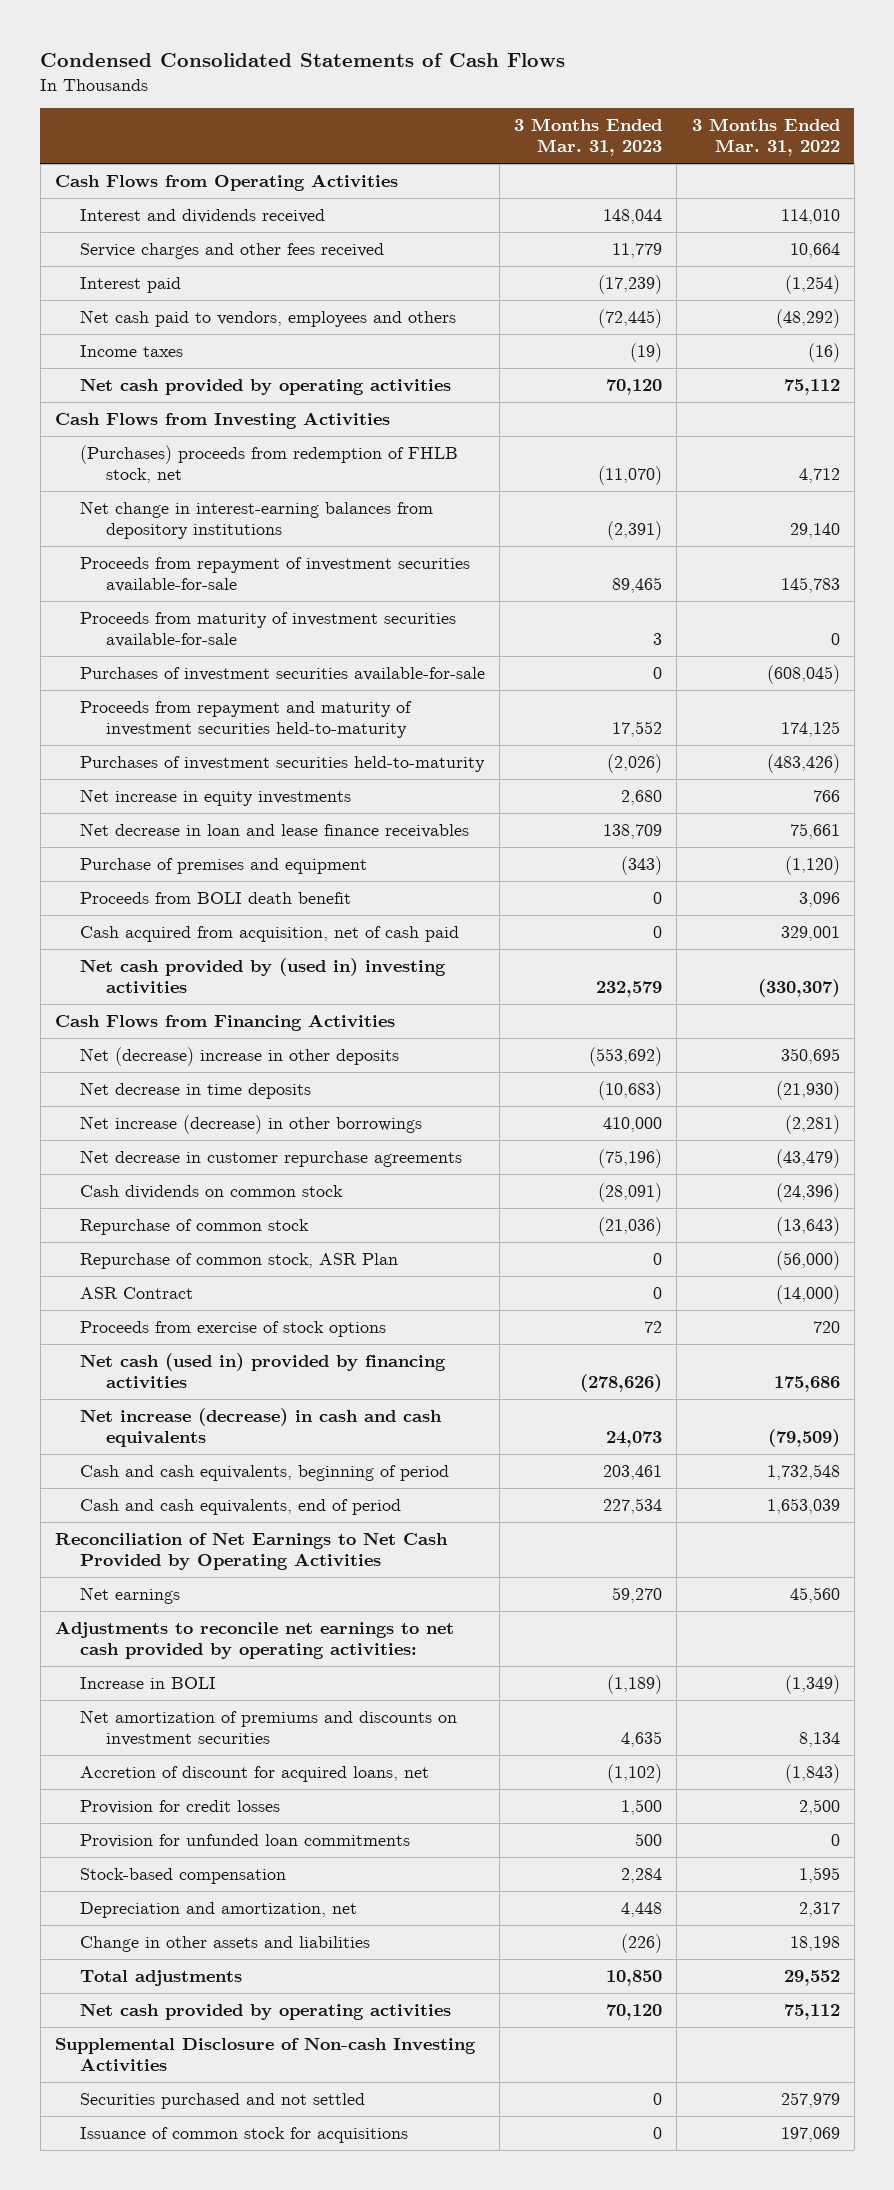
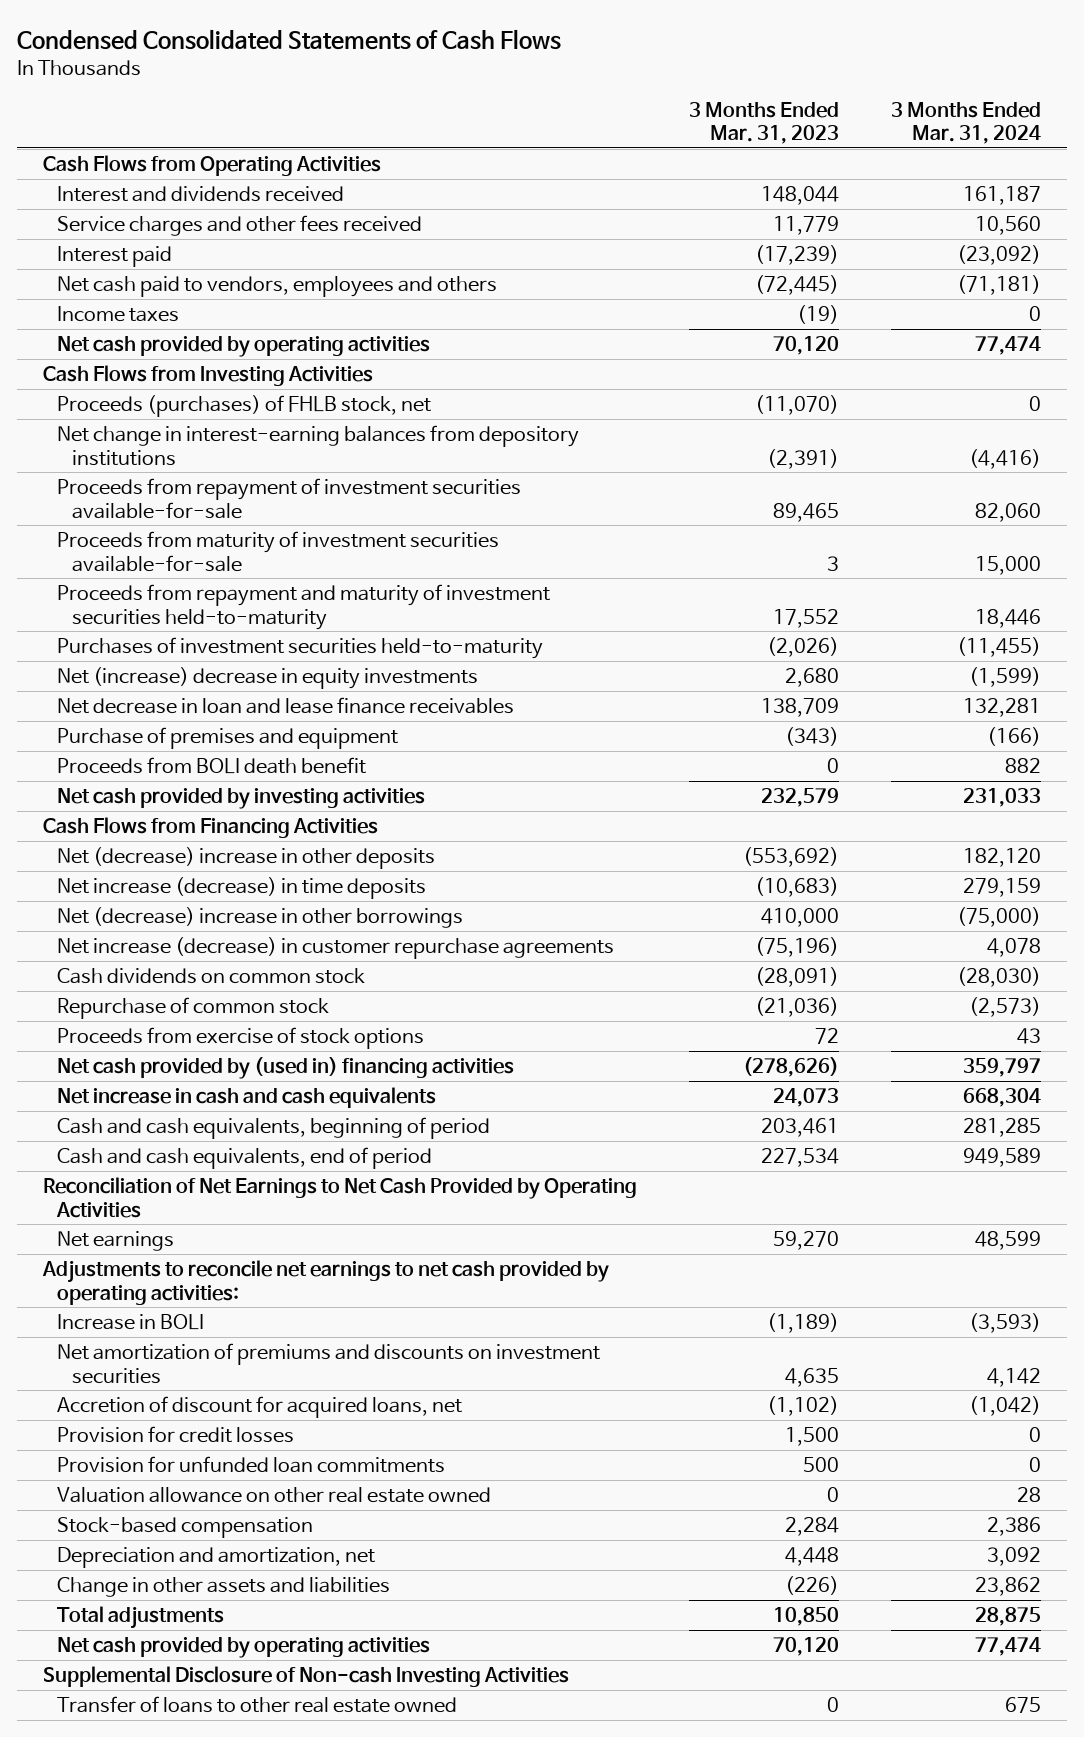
[691,118,840,157] 3 Months Ended Mar. 31, 2022 -> none
none -> [891,101,1042,145] 3 Months Ended Mar. 31, 2024
[80,445,459,484] (Purchases) proceeds from redemption of FHLB stock, net -> [57,395,432,418] Proceeds (purchases) of FHLB stock, net
[80,667,486,682] Purchases of investment securities available-for-sale -> none
[80,789,352,807] Net increase in equity investments -> [57,667,479,690] Net (increase) decrease in equity investments
[80,926,460,943] Cash acquired from acquisition, net of cash paid -> none
[80,958,447,995] Net cash provided by (used in) investing activities -> [57,788,426,810] Net cash provided by investing activities
[80,1082,312,1100] Net decrease in time deposits -> [57,877,427,900] Net increase (decrease) in time deposits
[80,1115,423,1135] Net increase (decrease) in other borrowings -> [57,907,464,929] Net (decrease) increase in other borrowings
[80,1150,463,1168] Net decrease in customer repurchase agreements -> [57,937,615,960] Net increase (decrease) in customer repurchase agreements
[80,1253,399,1270] Repurchase of common stock, ASR Plan -> none
[80,1287,194,1300] ASR Contract -> none
[80,1353,447,1390] Net cash (used in) provided by financing activities -> [57,1057,515,1080] Net cash provided by (used in) financing activities
[80,1408,443,1448] Net increase (decrease) in cash and cash equivalents -> [57,1087,437,1109] Net increase in cash and cash equivalents
none -> [57,1487,492,1504] Valuation allowance on other real estate owned
[80,2093,366,2110] Securities purchased and not settled -> none
[80,2127,409,2144] Issuance of common stock for acquisitions -> none
none -> [57,1696,458,1714] Transfer of loans to other real estate owned

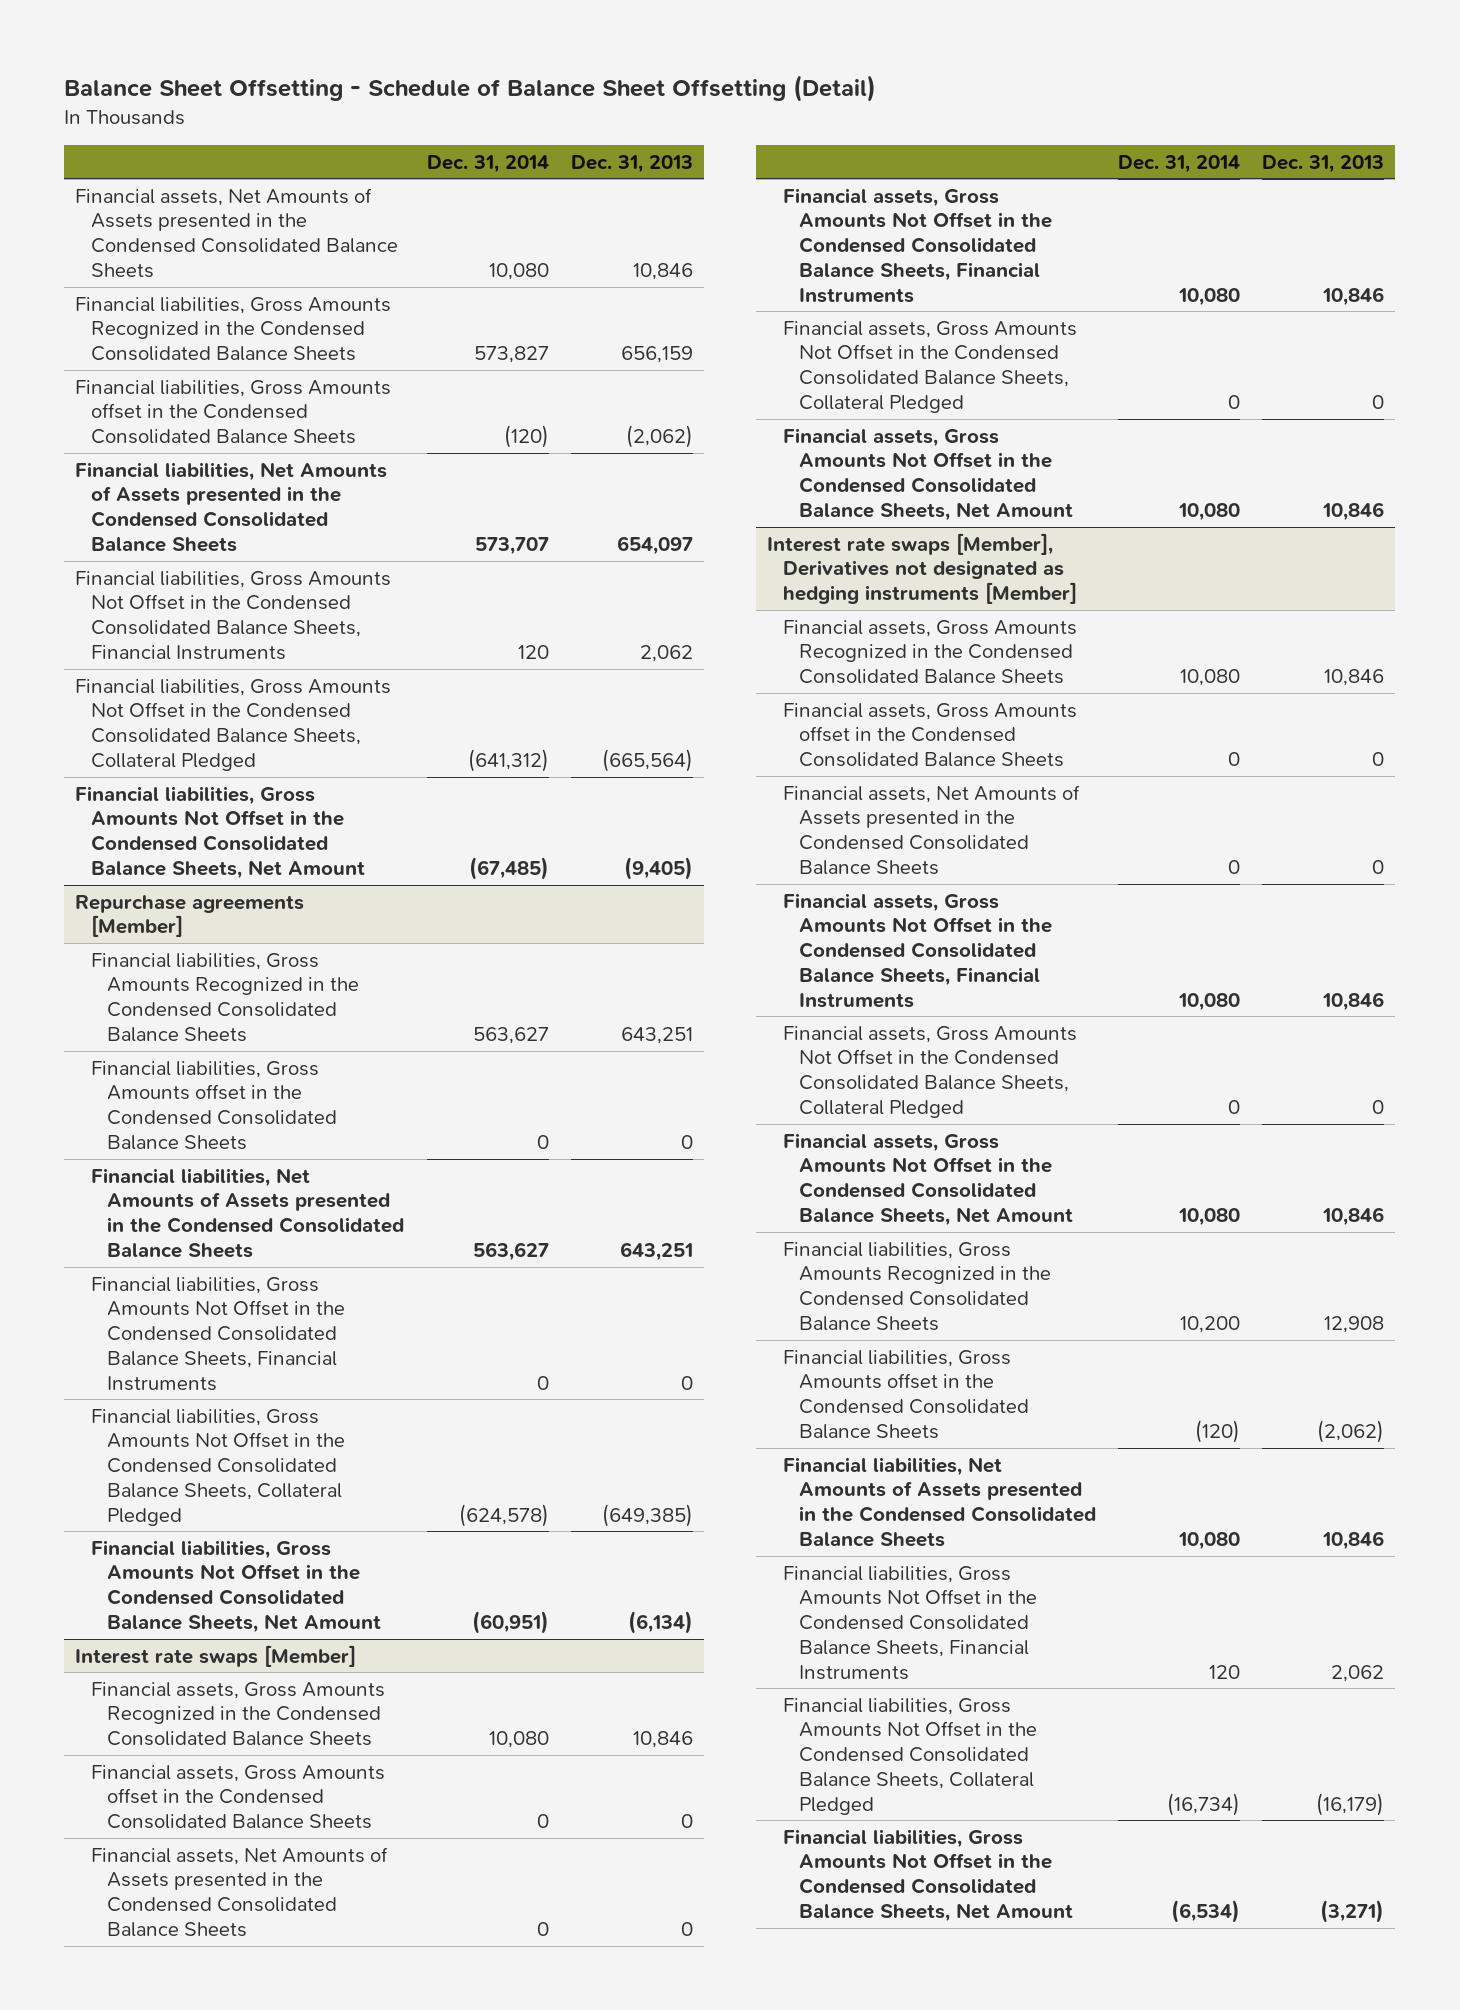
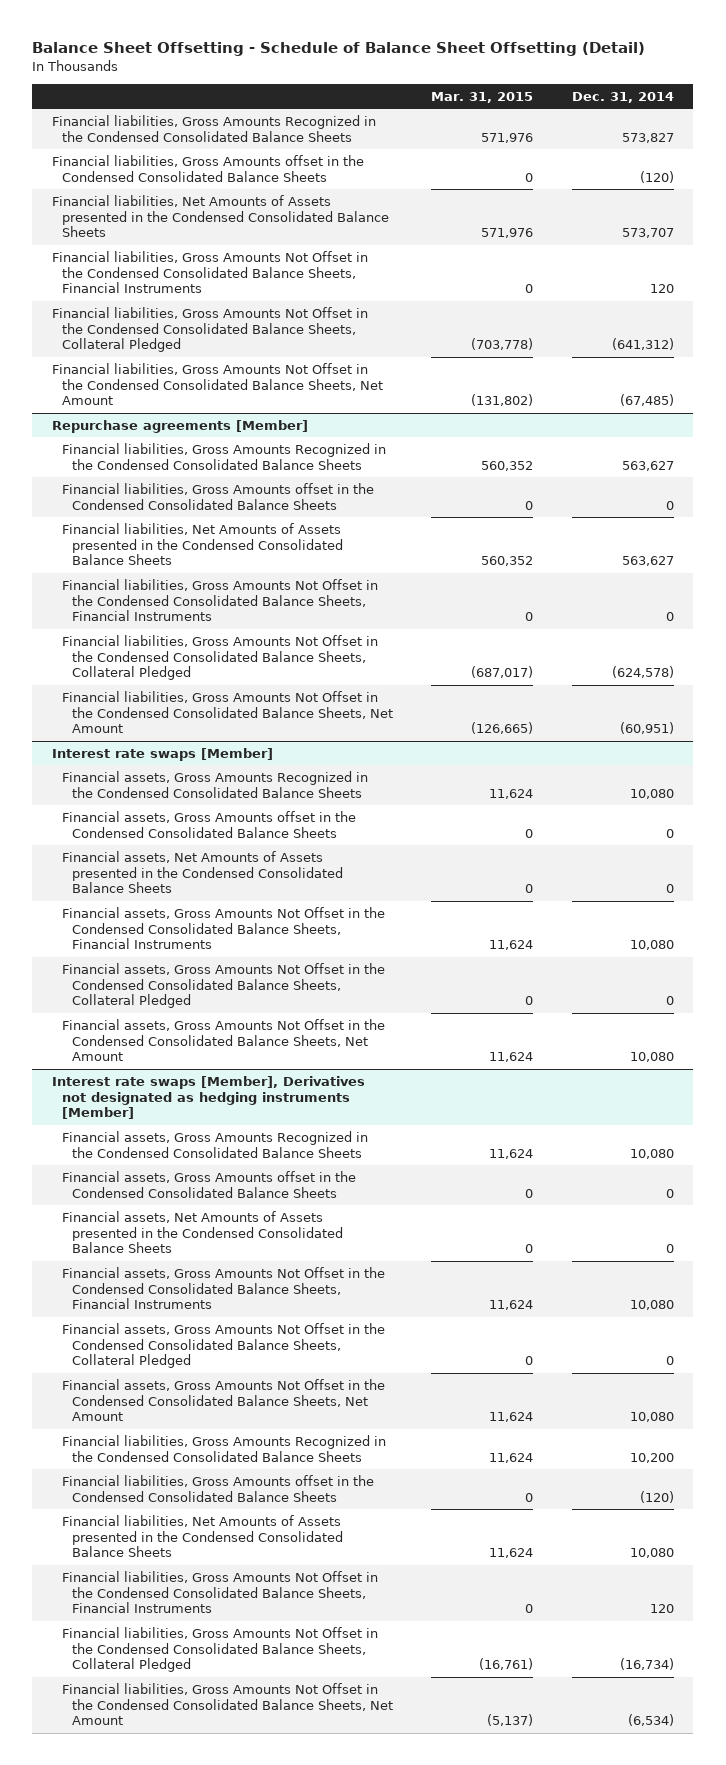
[570,154,693,173] Dec. 31, 2013 -> none
none -> [431,92,534,104] Mar. 31, 2015
[75,187,399,278] Financial assets, Net Amounts of Assets presented in the Condensed Consolidated Balance Sheets -> none

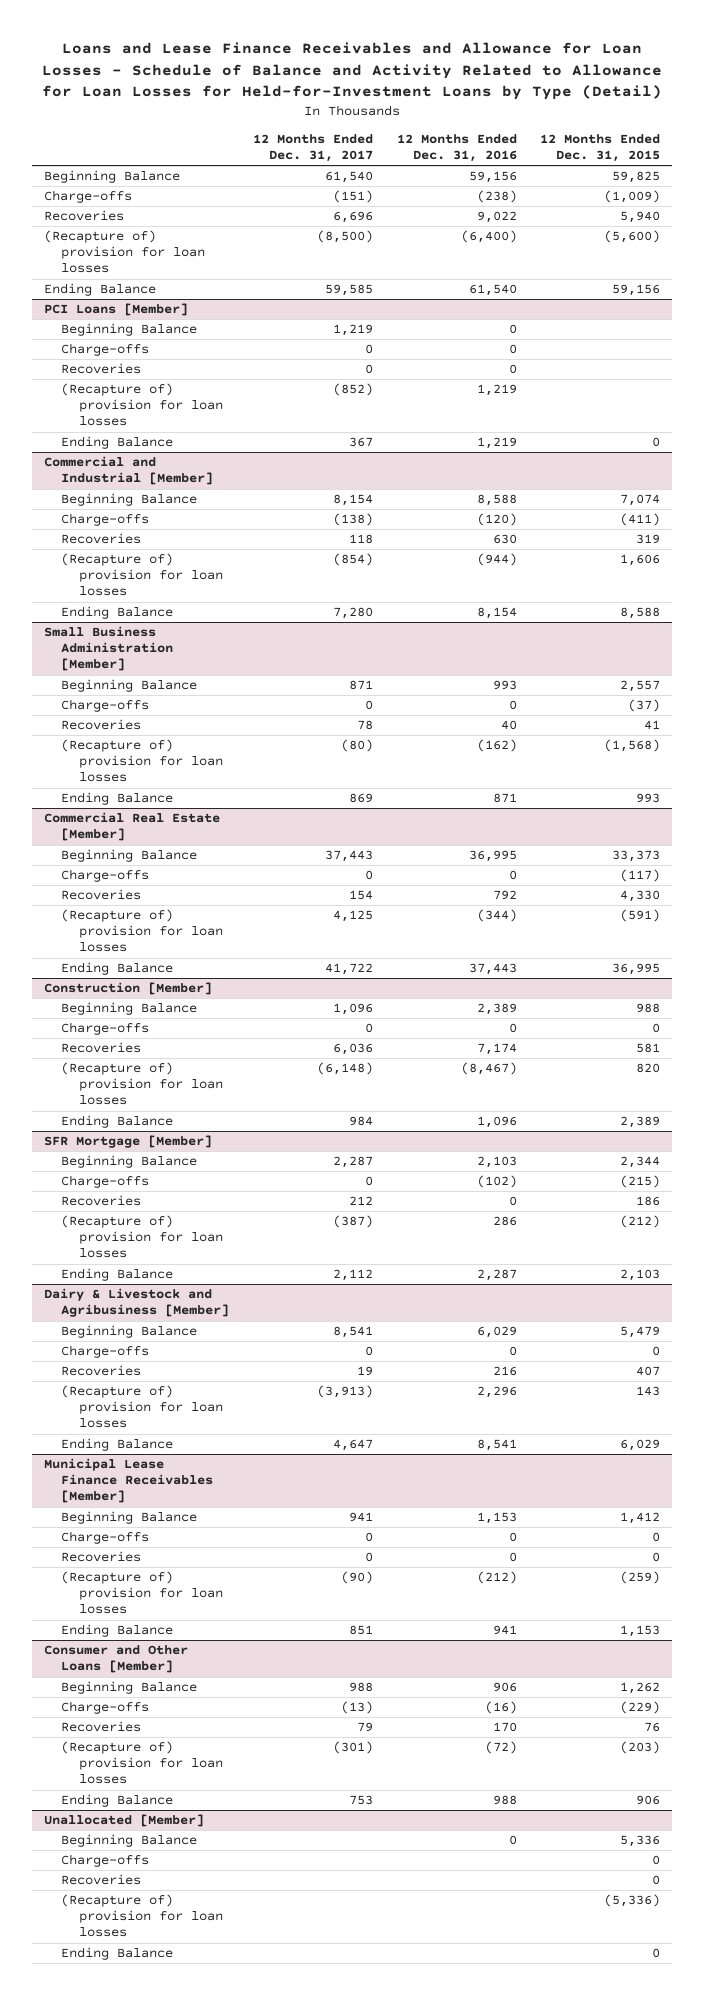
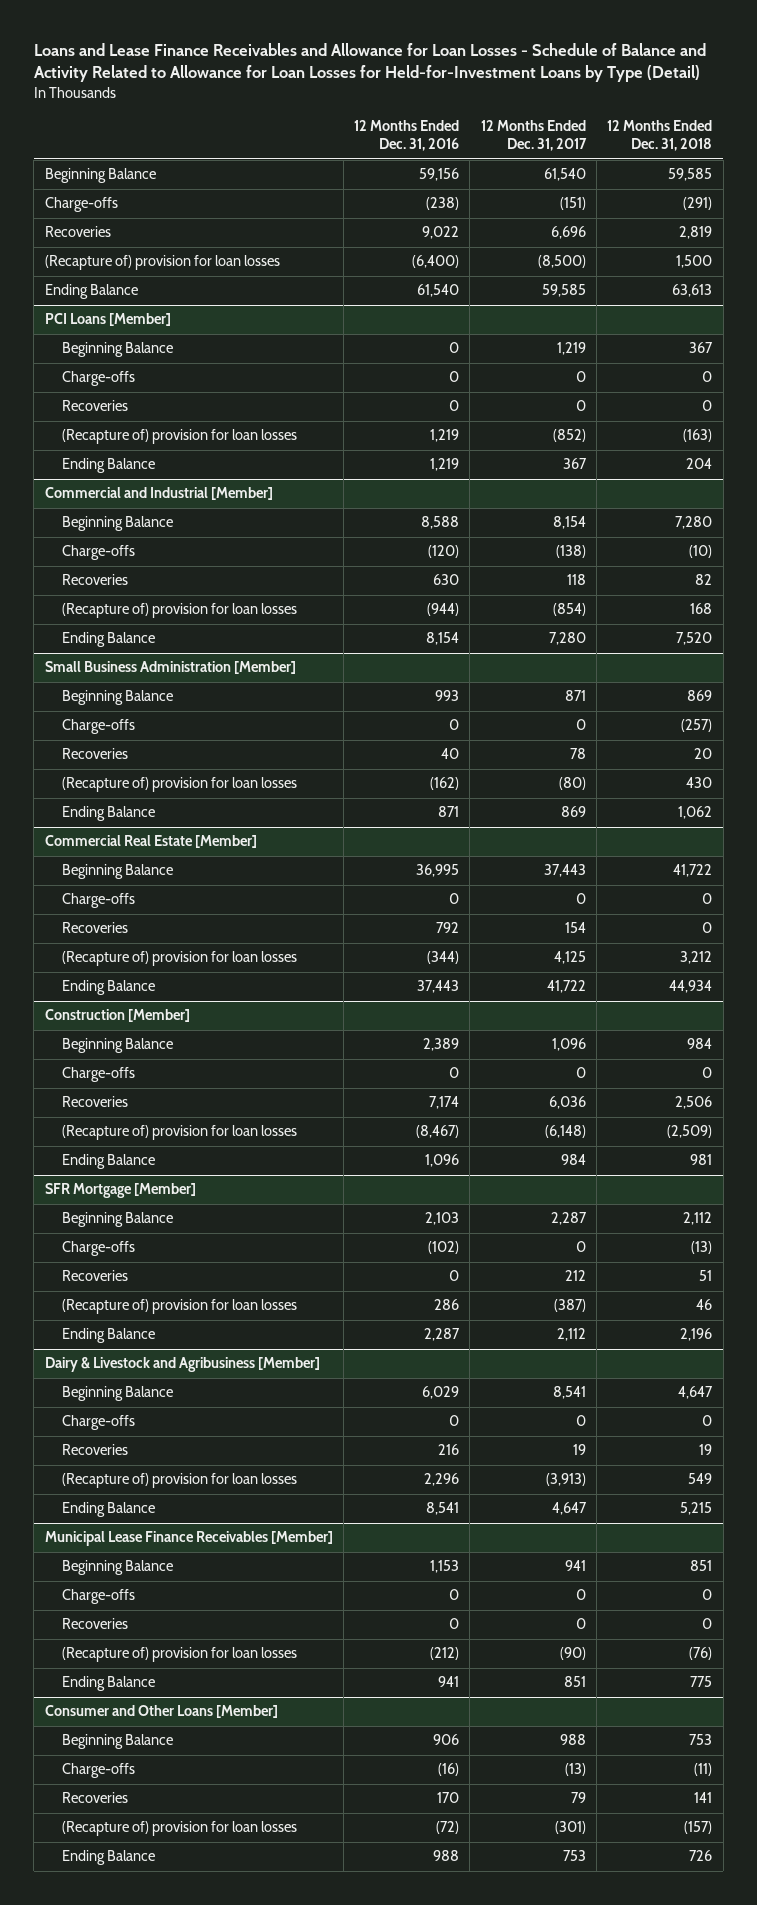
[540,134,661,163] 12 Months Ended Dec. 31, 2015 -> none
none -> [607,120,713,152] 12 Months Ended Dec. 31, 2018
[43,1814,204,1828] Unallocated [Member] -> none
[61,1834,198,1848] Beginning Balance -> none
[61,1854,150,1868] Charge-offs -> none
[61,1874,142,1886] Recoveries -> none
[61,1894,223,1938] (Recapture of) provision for loan losses -> none
[61,1947,174,1961] Ending Balance -> none

